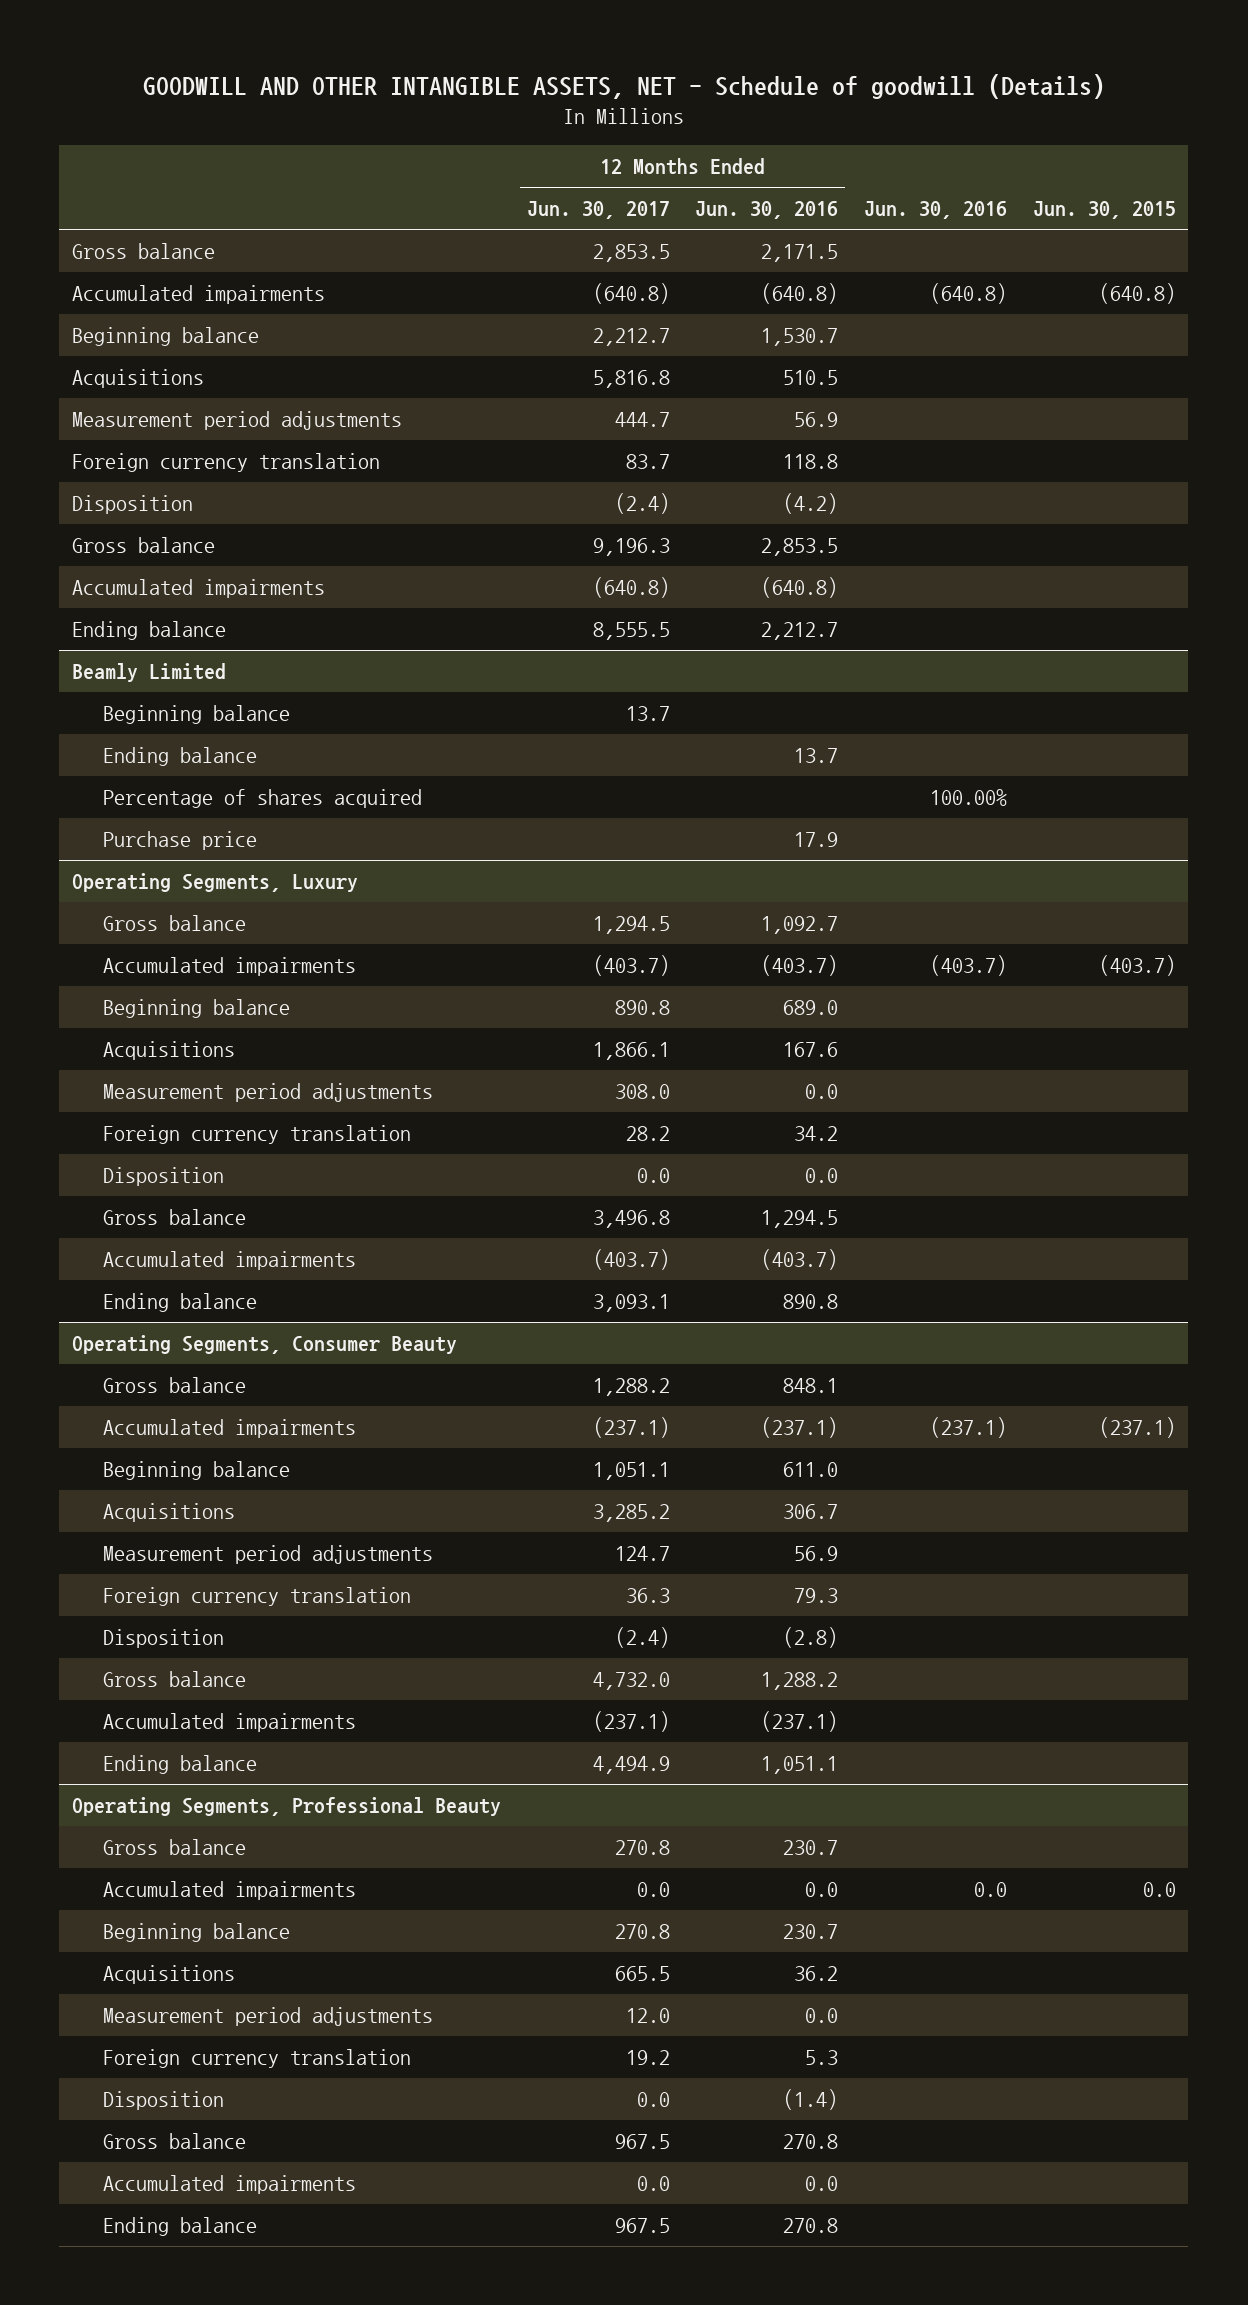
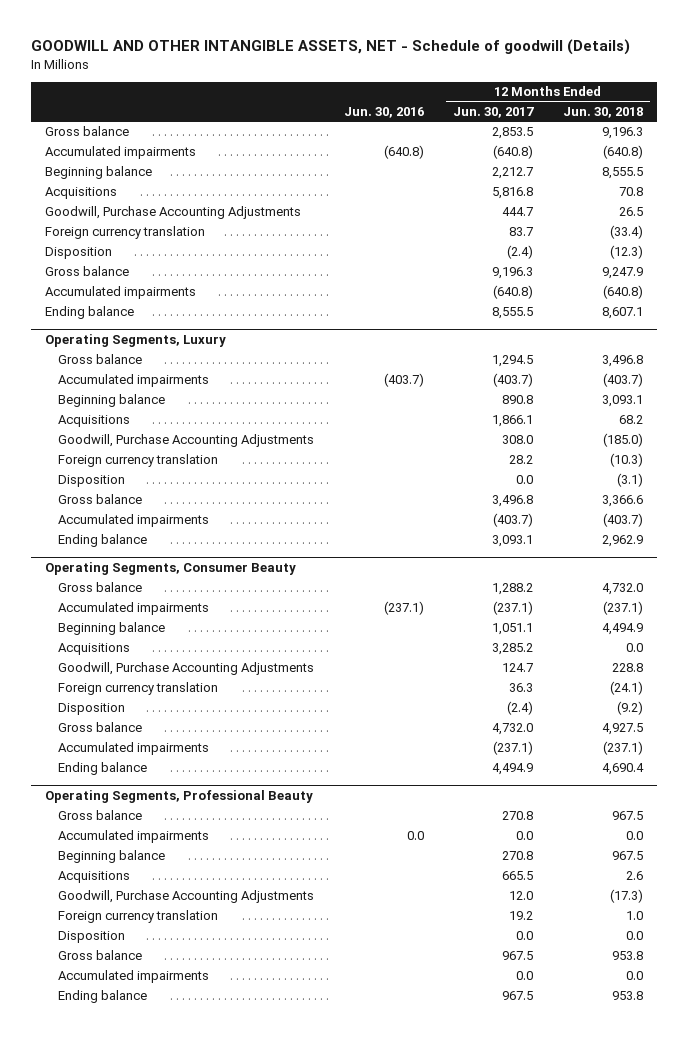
[695,201,839,220] Jun. 30, 2016 -> none
[1032,201,1176,220] Jun. 30, 2015 -> none
none -> [562,107,643,119] Jun. 30, 2018
[72,410,403,430] Measurement period adjustments -> [45,206,302,220] Goodwill, Purchase Accounting Adjustments
[72,662,227,682] Beamly Limited -> none
[102,704,290,724] Beginning balance -> none
[102,746,257,766] Ending balance -> none
[102,788,422,808] Percentage of shares acquired -> none
[102,830,257,850] Purchase price -> none
[102,1082,433,1102] Measurement period adjustments -> [58,434,315,448] Goodwill, Purchase Accounting Adjustments
[102,1544,433,1564] Measurement period adjustments -> [58,662,315,676] Goodwill, Purchase Accounting Adjustments
[102,2006,433,2026] Measurement period adjustments -> [58,890,315,904] Goodwill, Purchase Accounting Adjustments

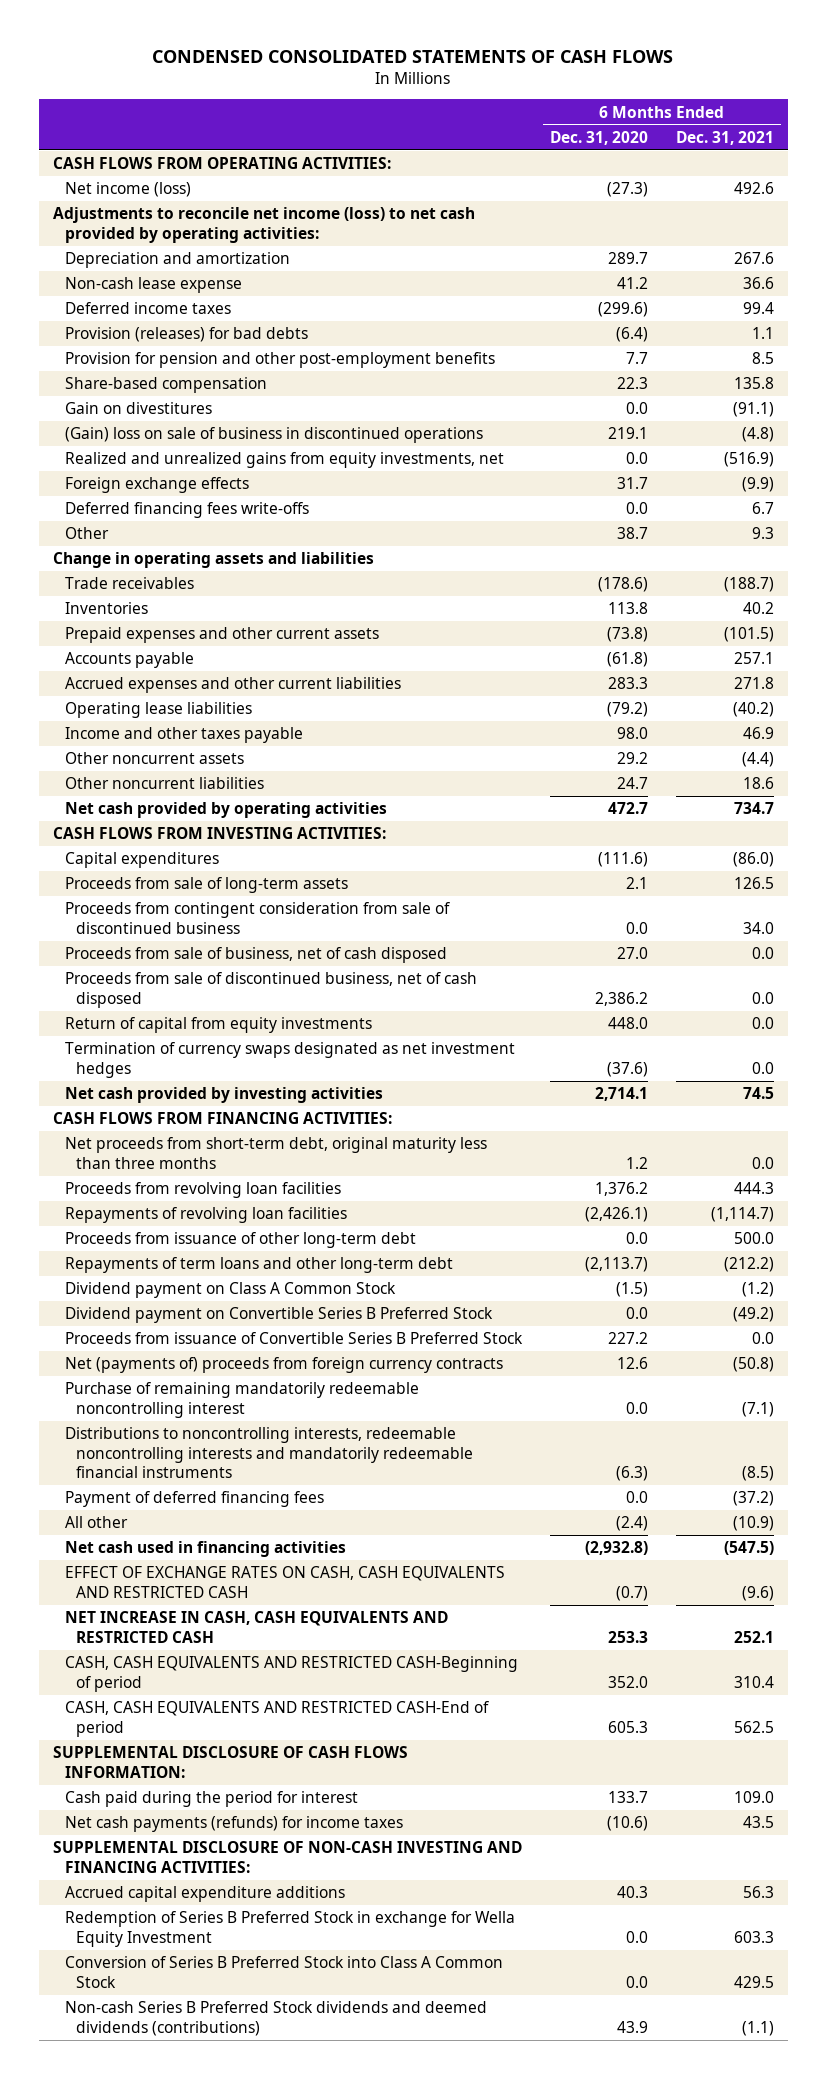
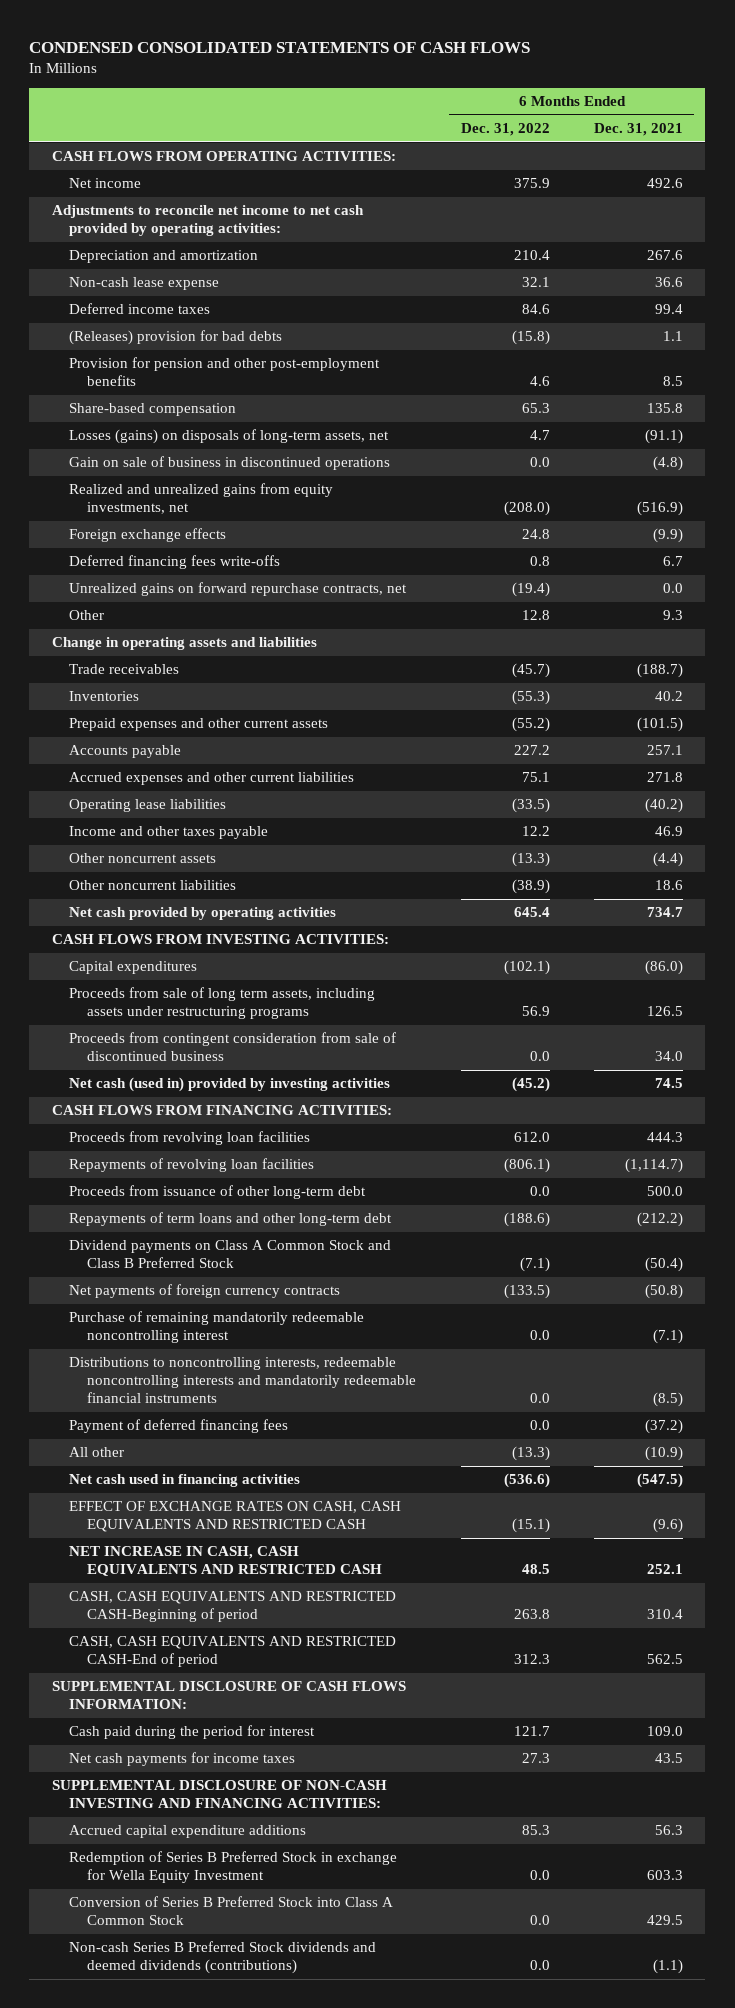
[549,130,648,145] Dec. 31, 2020 -> none
none -> [460,123,550,137] Dec. 31, 2022
[64,182,191,198] Net income (loss) -> [69,178,142,189] Net income
[52,207,475,243] Adjustments to reconcile net income (loss) to net cash provided by operating activities: -> [51,205,364,237] Adjustments to reconcile net income to net cash provided by operating activities:
[64,327,308,343] Provision (releases) for bad debts -> [69,330,283,346] (Releases) provision for bad debts
[64,402,212,415] Gain on divestitures -> [69,429,390,445] Losses (gains) on disposals of long-term assets, net
[64,427,483,444] (Gain) loss on sale of business in discontinued operations -> [69,456,391,471] Gain on sale of business in discontinued operations
none -> [69,582,408,597] Unrealized gains on forward repurchase contracts, net
[64,877,348,894] Proceeds from sale of long-term assets -> [69,987,376,1020] Proceeds from sale of long term assets, including assets under restructuring programs
[64,947,447,964] Proceeds from sale of business, net of cash disposed -> none
[64,972,477,1008] Proceeds from sale of discontinued business, net of cash disposed -> none
[64,1017,372,1034] Return of capital from equity investments -> none
[64,1042,515,1078] Termination of currency swaps designated as net investment hedges -> none
[64,1087,383,1104] Net cash provided by investing activities -> [69,1077,391,1093] Net cash (used in) provided by investing activities
[64,1137,487,1169] Net proceeds from short-term debt, original maturity less than three months -> none
[64,1307,493,1324] Dividend payment on Convertible Series B Preferred Stock -> none
[64,1332,523,1345] Proceeds from issuance of Convertible Series B Preferred Stock -> none
[64,1282,396,1299] Dividend payment on Class A Common Stock -> [69,1240,392,1269] Dividend payments on Class A Common Stock and Class B Preferred Stock
[742,1282,775,1298] (1.2) -> [645,1257,684,1273] (50.4)
[64,1357,503,1374] Net (payments of) proceeds from foreign currency contracts -> [69,1284,341,1299] Net payments of foreign currency contracts
[64,1816,403,1833] Net cash payments (refunds) for income taxes -> [69,1752,296,1767] Net cash payments for income taxes

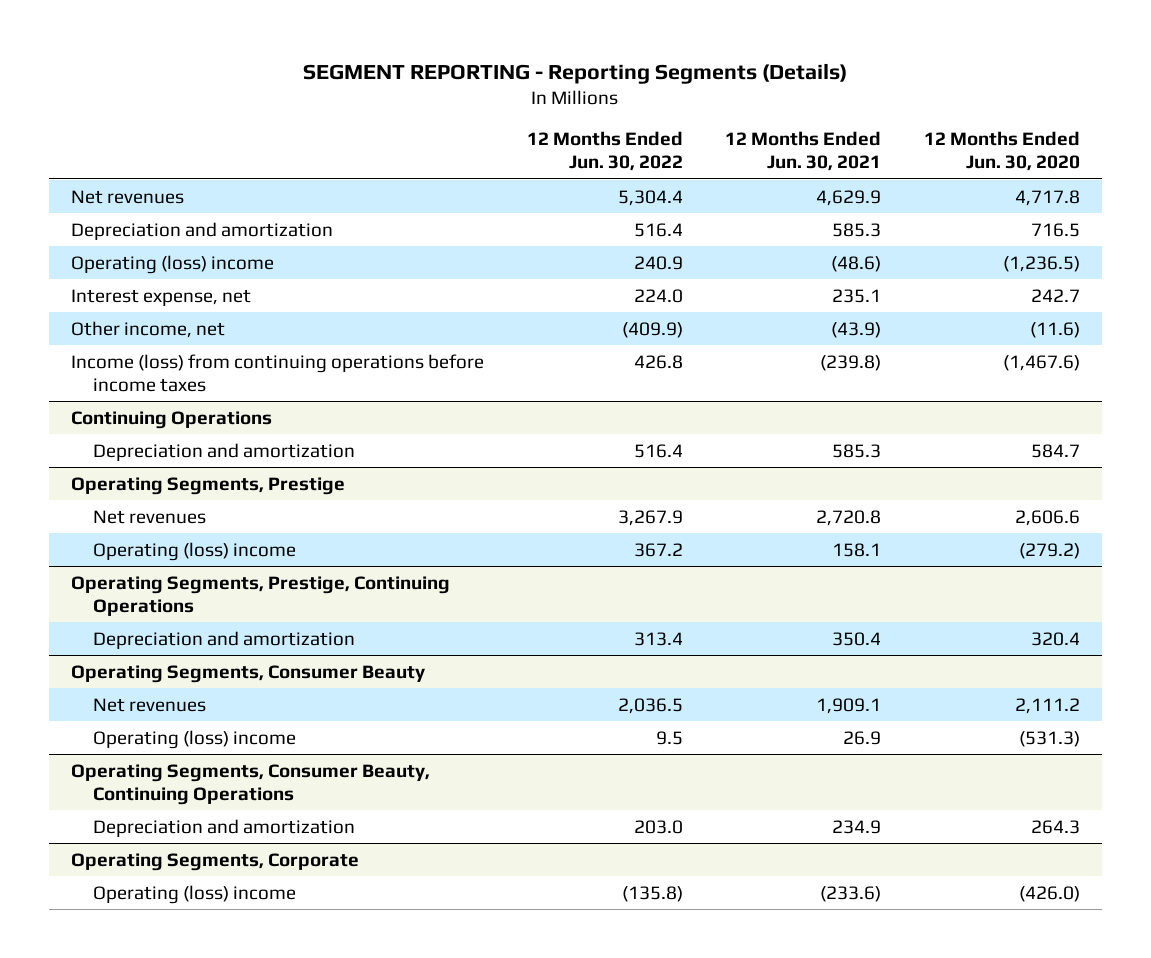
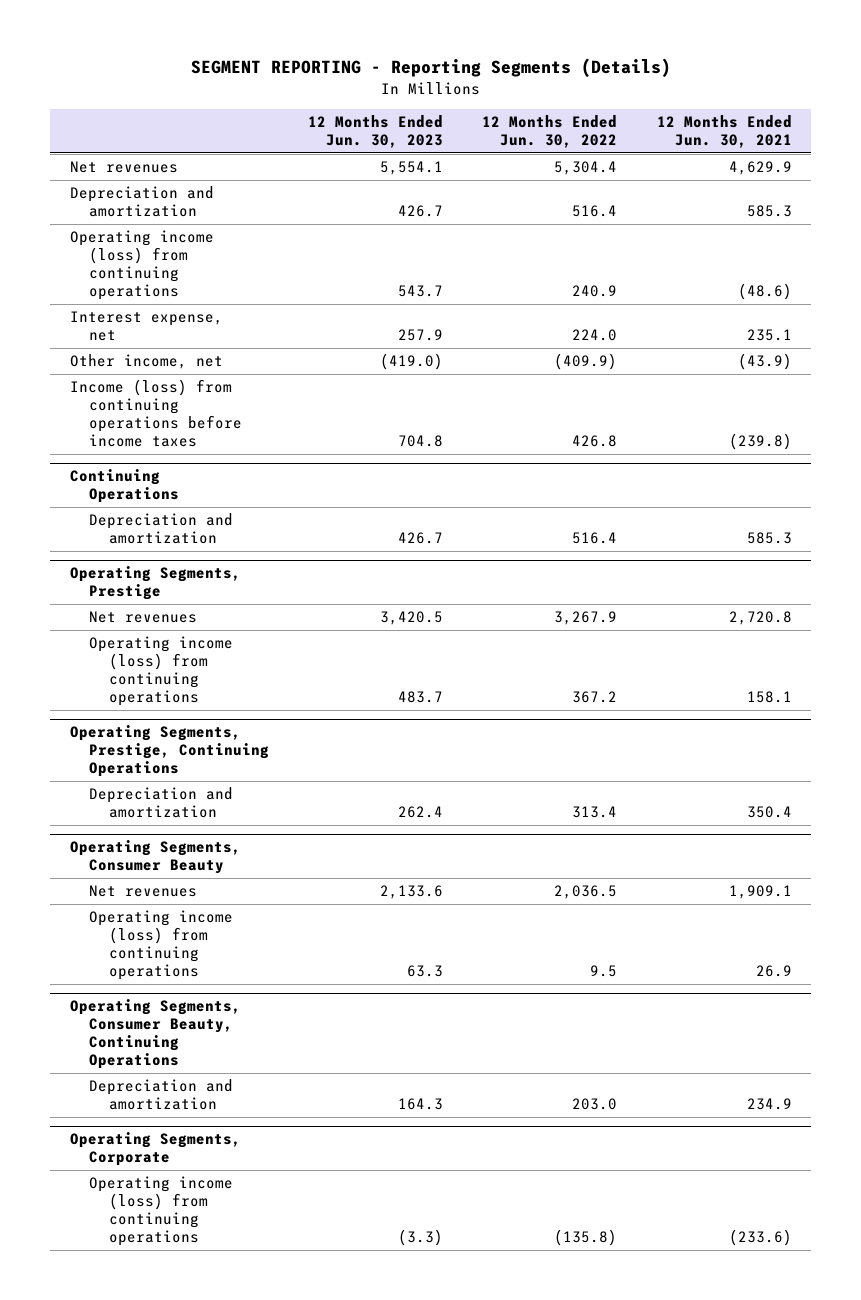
[924,131,1081,172] 12 Months Ended Jun. 30, 2020 -> none
none -> [308,115,444,149] 12 Months Ended Jun. 30, 2023
[70,254,274,274] Operating (loss) income -> [69,230,214,301] Operating income (loss) from continuing operations
[93,541,297,561] Operating (loss) income -> [89,636,234,707] Operating income (loss) from continuing operations
[93,729,297,749] Operating (loss) income -> [89,910,234,981] Operating income (loss) from continuing operations
[93,884,297,904] Operating (loss) income -> [89,1176,234,1247] Operating income (loss) from continuing operations

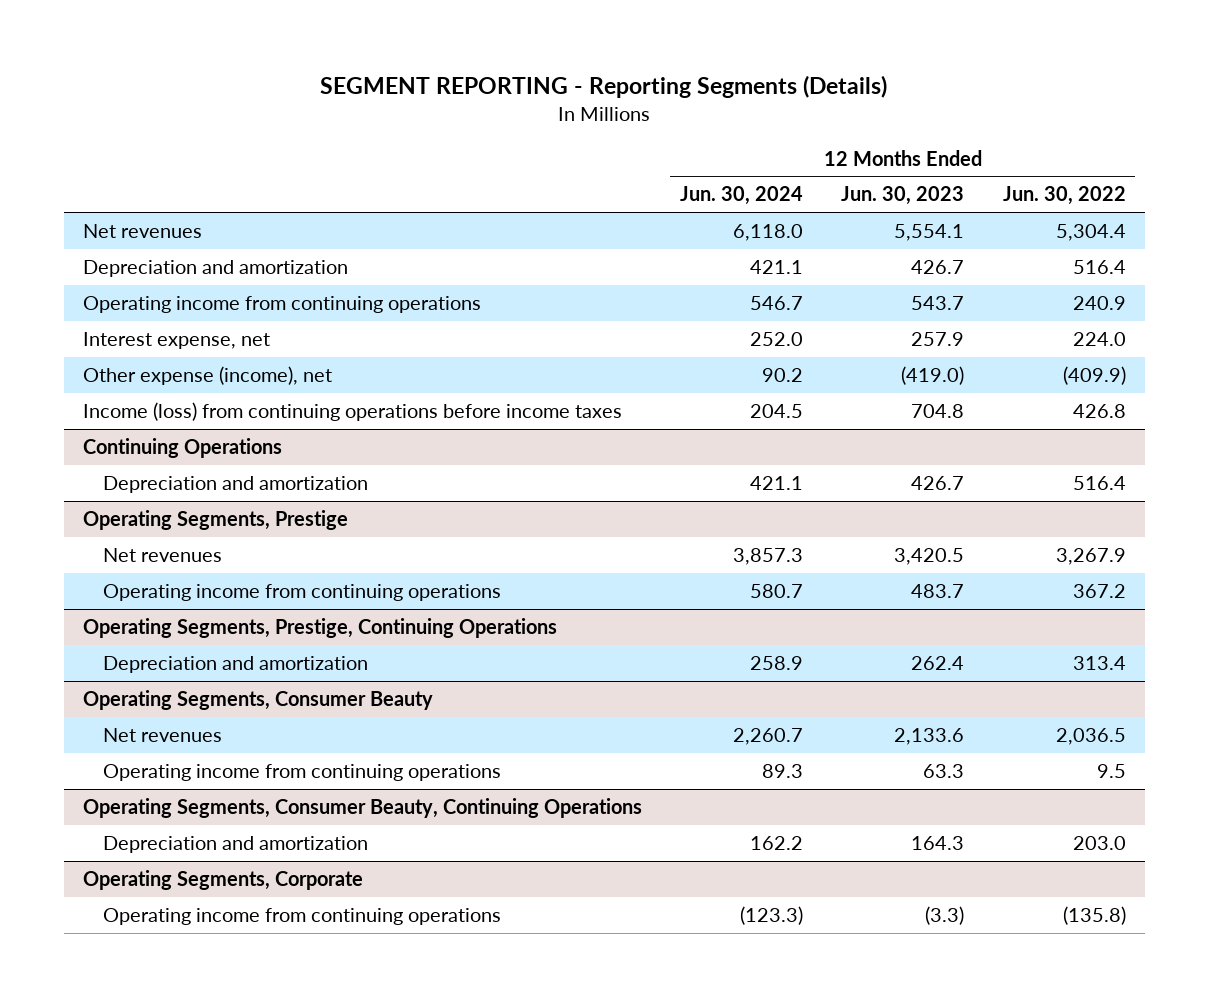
[656,115,792,149] 12 Months Ended Jun. 30, 2021 -> none
none -> [679,186,803,206] Jun. 30, 2024
[69,230,214,301] Operating income (loss) from continuing operations -> [82,295,481,313] Operating income from continuing operations
[69,354,223,370] Other income, net -> [82,365,332,385] Other expense (income), net
[89,636,234,707] Operating income (loss) from continuing operations -> [102,583,501,601] Operating income from continuing operations
[89,910,234,981] Operating income (loss) from continuing operations -> [102,763,501,781] Operating income from continuing operations
[89,1176,234,1247] Operating income (loss) from continuing operations -> [102,907,501,925] Operating income from continuing operations

